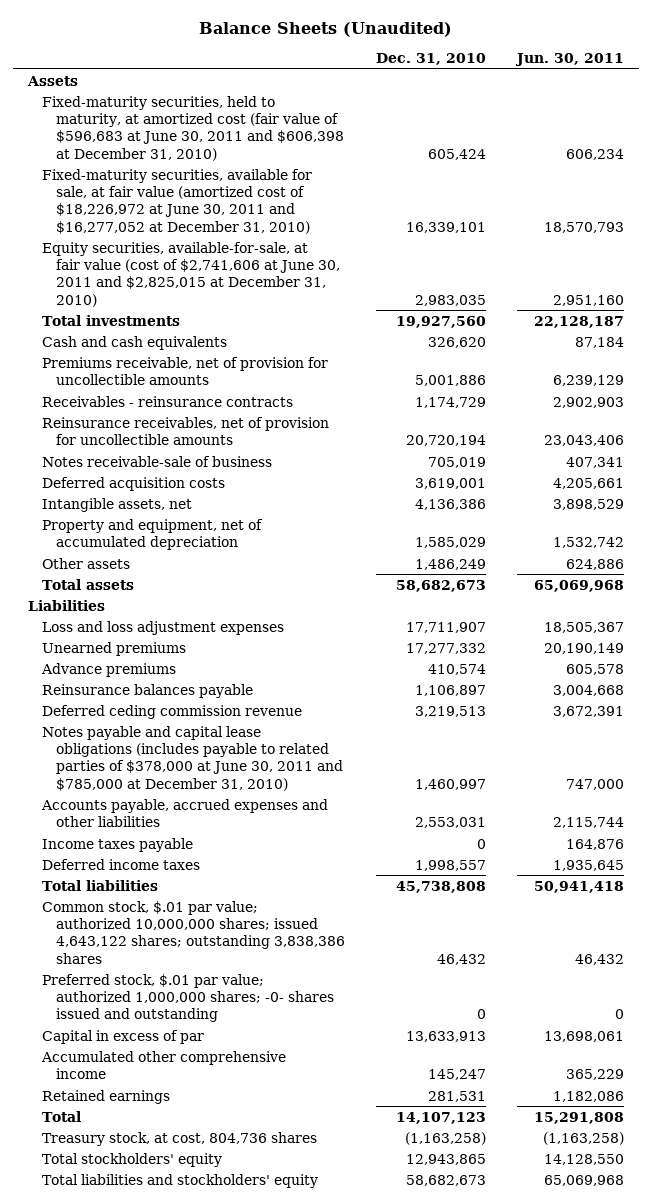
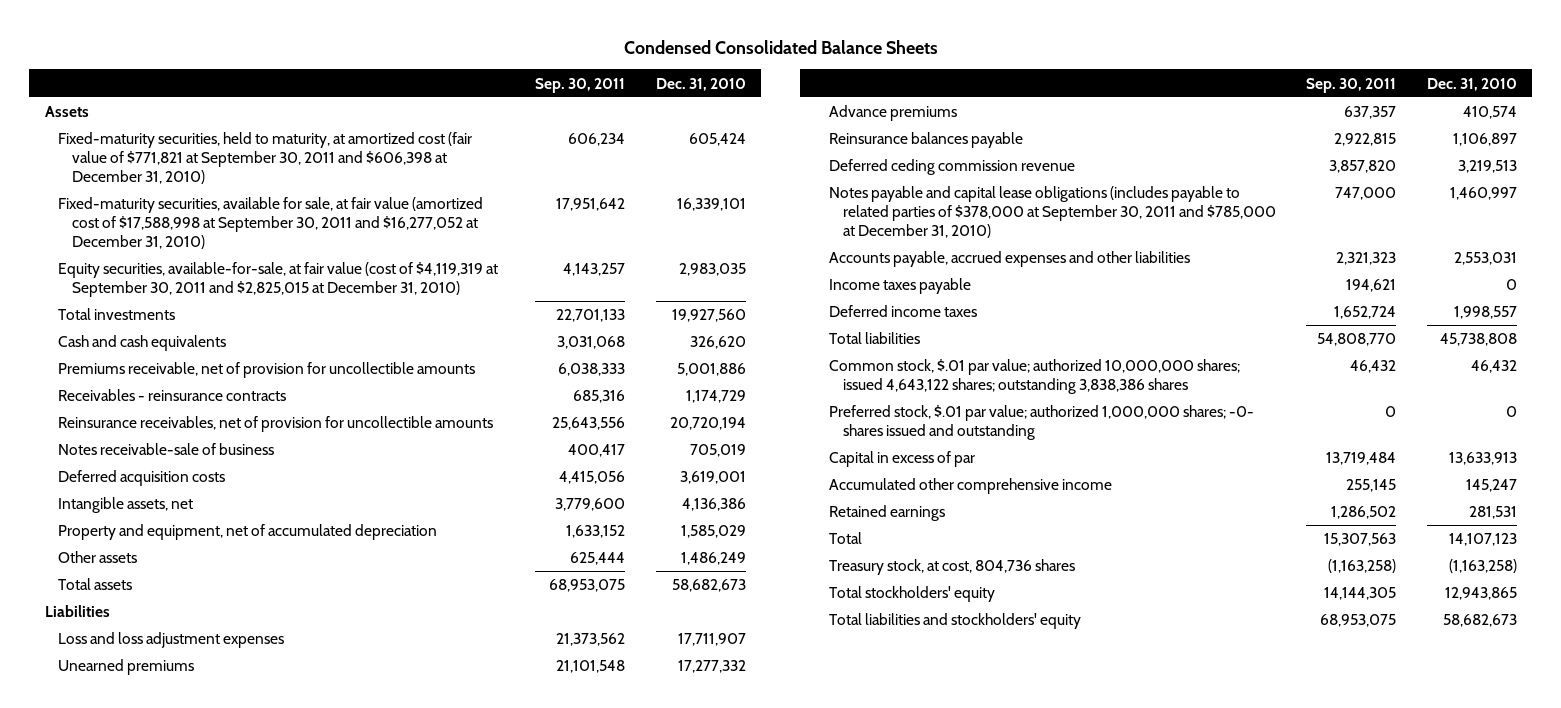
[199,22,453,38] Balance Sheets (Unaudited) -> [623,39,938,54] Condensed Consolidated Balance Sheets
[514,53,624,67] Jun. 30, 2011 -> none
none -> [535,77,626,93] Sep. 30, 2011
[42,95,345,161] Fixed-maturity securities, held to maturity, at amortized cost (fair value of $596,683 at June 30, 2011 and $606,398 at December 31, 2010) -> [58,132,473,184] Fixed-maturity securities, held to maturity, at amortized cost (fair value of $771,821 at September 30, 2011 and $606,398 at December 31, 2010)
[42,168,313,234] Fixed-maturity securities, available for sale, at fair value (amortized cost of $18,226,972 at June 30, 2011 and $16,277,052 at December 31, 2010) -> [58,197,484,249] Fixed-maturity securities, available for sale, at fair value (amortized cost of $17,588,998 at September 30, 2011 and $16,277,052 at December 31, 2010)
[42,241,341,307] Equity securities, available-for-sale, at fair value (cost of $2,741,606 at June 30, 2011 and $2,825,015 at December 31, 2010) -> [58,262,499,298] Equity securities, available-for-sale, at fair value (cost of $4,119,319 at September 30, 2011 and $2,825,015 at December 31, 2010)
[42,725,344,791] Notes payable and capital lease obligations (includes payable to related parties of $378,000 at June 30, 2011 and $785,000 at December 31, 2010) -> [829,186,1276,238] Notes payable and capital lease obligations (includes payable to related parties of $378,000 at September 30, 2011 and $785,000 at December 31, 2010)

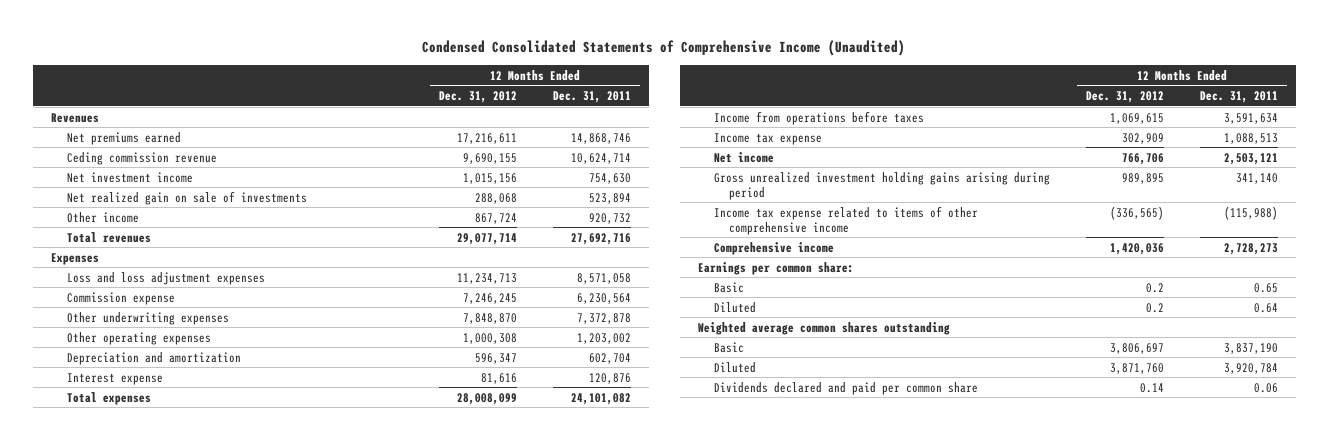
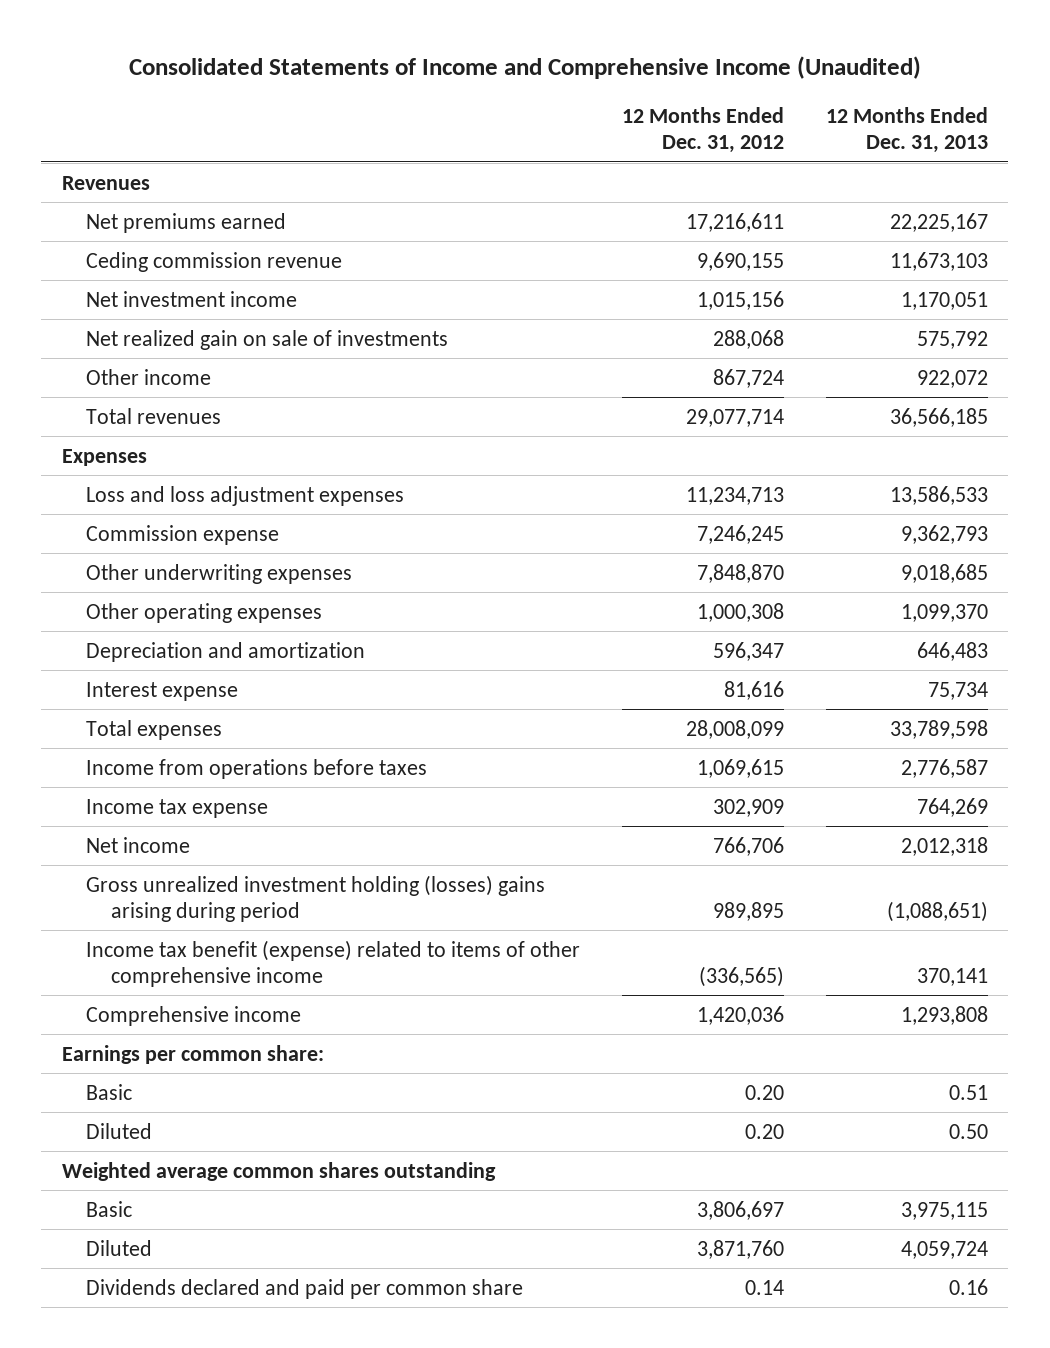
[422,40,906,57] Condensed Consolidated Statements of Comprehensive Income (Unaudited) -> [128,55,921,79] Consolidated Statements of Income and Comprehensive Income (Unaudited)
[552,90,631,103] Dec. 31, 2011 -> none
none -> [825,107,988,154] 12 Months Ended Dec. 31, 2013
[713,171,1050,200] Gross unrealized investment holding gains arising during period -> [86,874,546,922] Gross unrealized investment holding (losses) gains arising during period
[713,205,978,235] Income tax expense related to items of other comprehensive income -> [86,939,581,987] Income tax benefit (expense) related to items of other comprehensive income
[1145,282,1164,293] 0.2 -> [745,1084,785,1100] 0.20
[1145,302,1164,313] 0.2 -> [745,1123,785,1139] 0.20

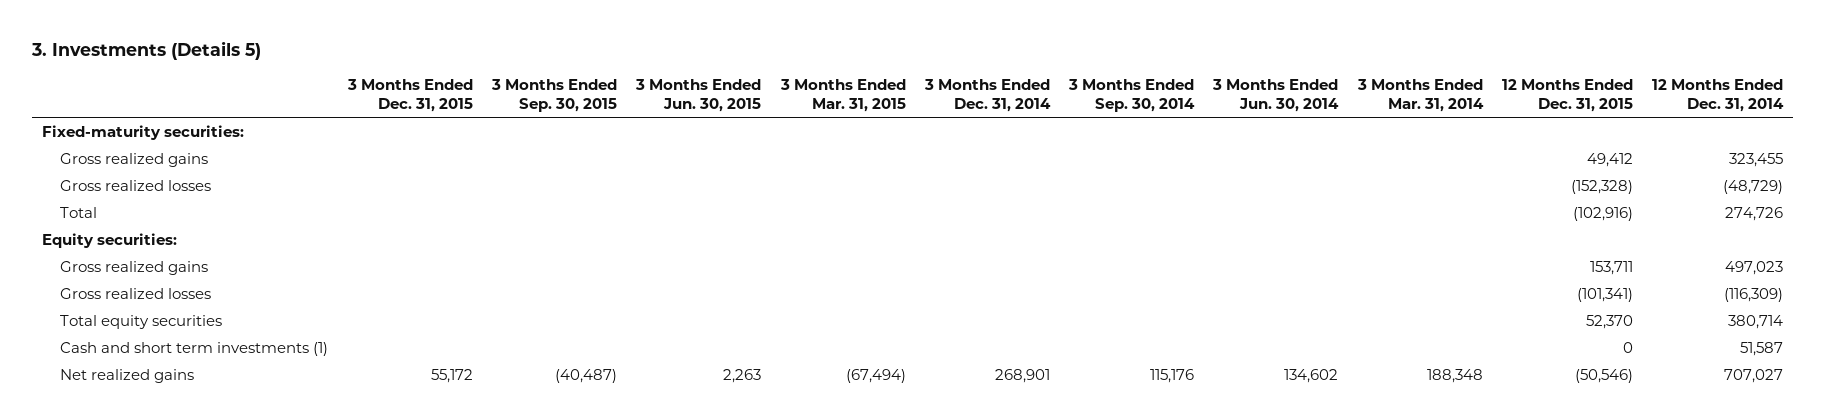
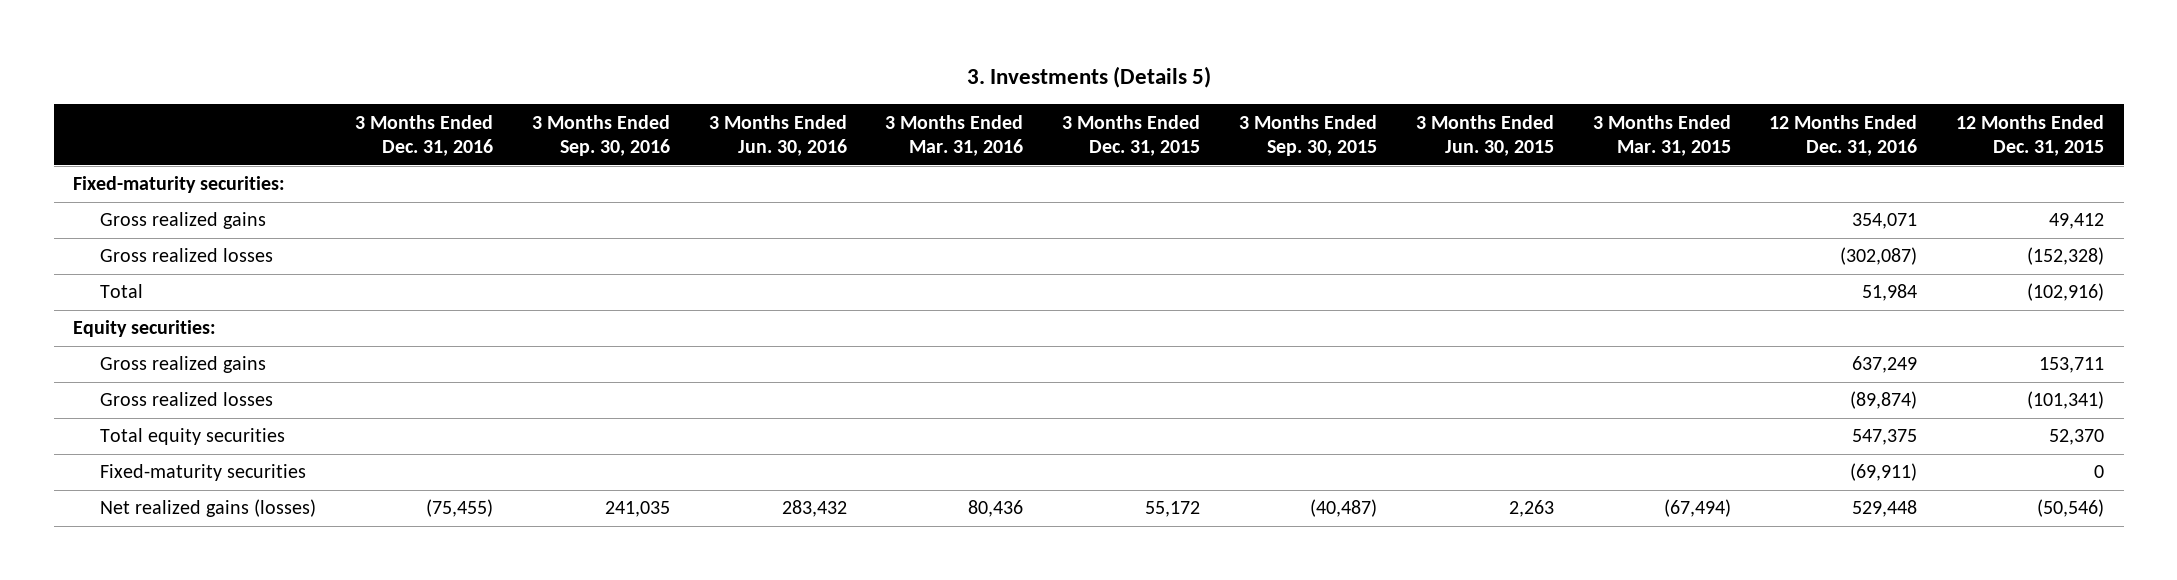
[923,79,1051,113] 3 Months Ended Dec. 31, 2014 -> none
[1068,79,1196,113] 3 Months Ended Sep. 30, 2014 -> none
[1212,79,1340,113] 3 Months Ended Jun. 30, 2014 -> none
[1356,79,1484,113] 3 Months Ended Mar. 31, 2014 -> none
[1652,79,1785,113] 12 Months Ended Dec. 31, 2014 -> none
none -> [354,114,493,156] 3 Months Ended Dec. 31, 2016
none -> [531,114,670,156] 3 Months Ended Sep. 30, 2016
none -> [708,114,847,156] 3 Months Ended Jun. 30, 2016
none -> [885,114,1024,156] 3 Months Ended Mar. 31, 2016
none -> [1769,114,1918,156] 12 Months Ended Dec. 31, 2016
[60,341,329,356] Cash and short term investments (1) -> [100,464,307,482] Fixed-maturity securities
[60,368,195,383] Net realized gains -> [100,499,317,518] Net realized gains (losses)

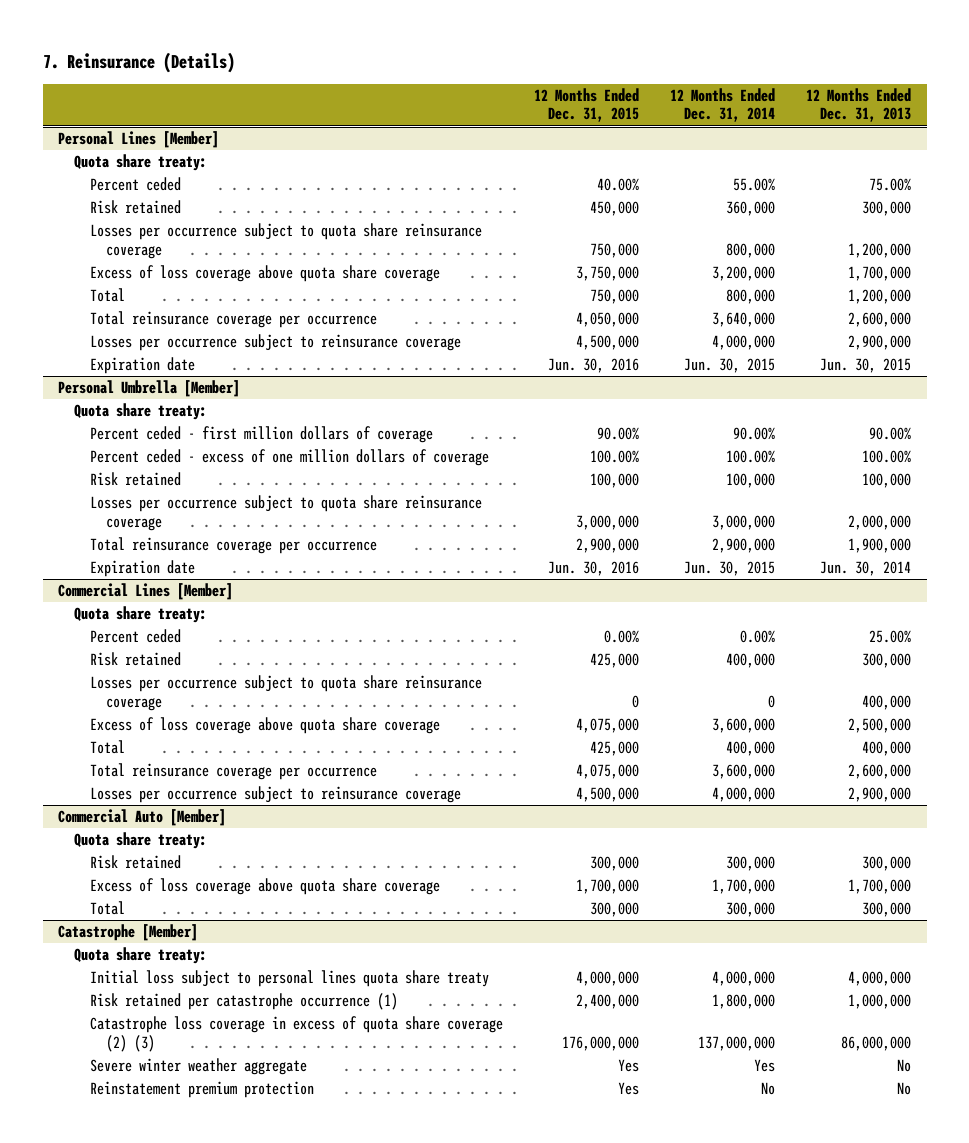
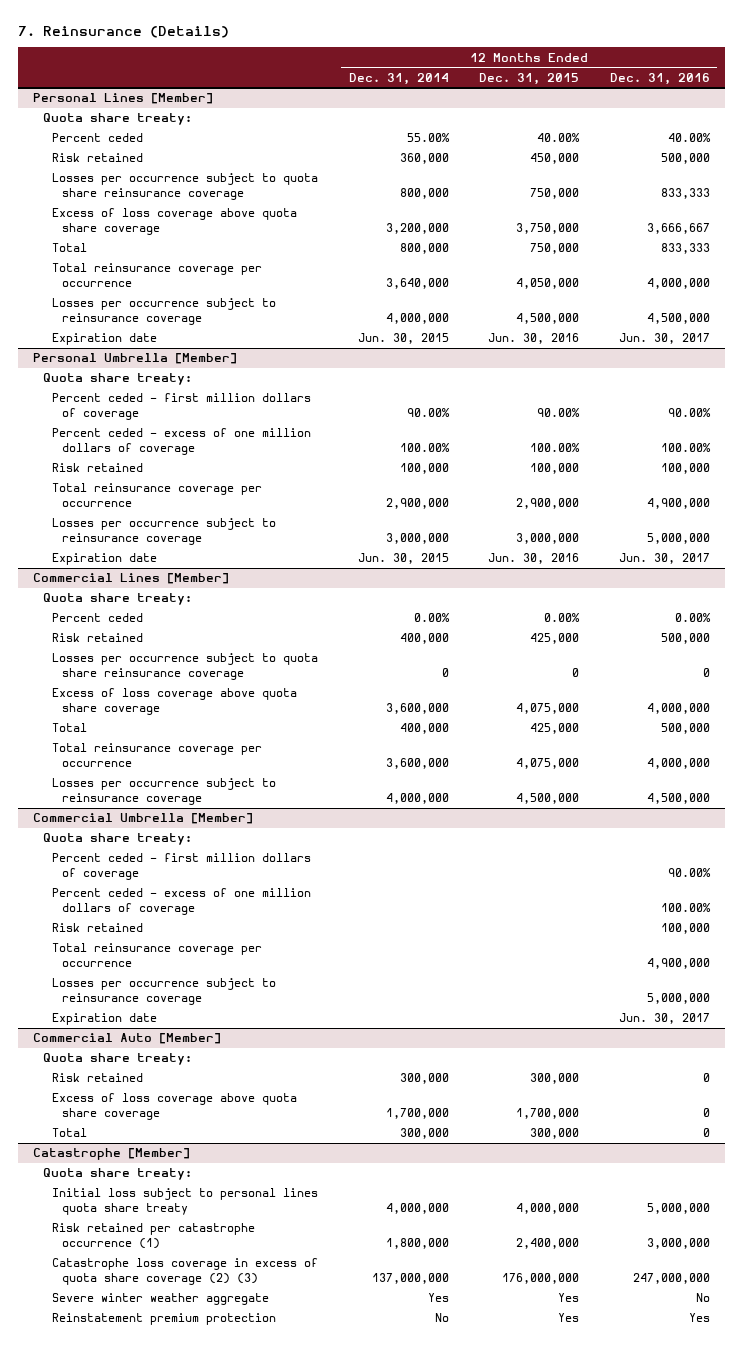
[806,87,912,123] 12 Months Ended Dec. 31, 2013 -> none
none -> [609,72,710,85] Dec. 31, 2016
[89,495,482,531] Losses per occurrence subject to quota share reinsurance coverage -> none
none -> [52,518,277,546] Losses per occurrence subject to reinsurance coverage
none -> [33,813,254,825] Commercial Umbrella [Member]
none -> [42,833,192,846] Quota share treaty:
none -> [52,853,312,881] Percent ceded - first million dollars of coverage
none -> [52,888,312,916] Percent ceded - excess of one million dollars of coverage
none -> [52,923,144,933] Risk retained
none -> [52,943,263,968] Total reinsurance coverage per occurrence
none -> [52,978,277,1006] Losses per occurrence subject to reinsurance coverage
none -> [52,1013,158,1026] Expiration date

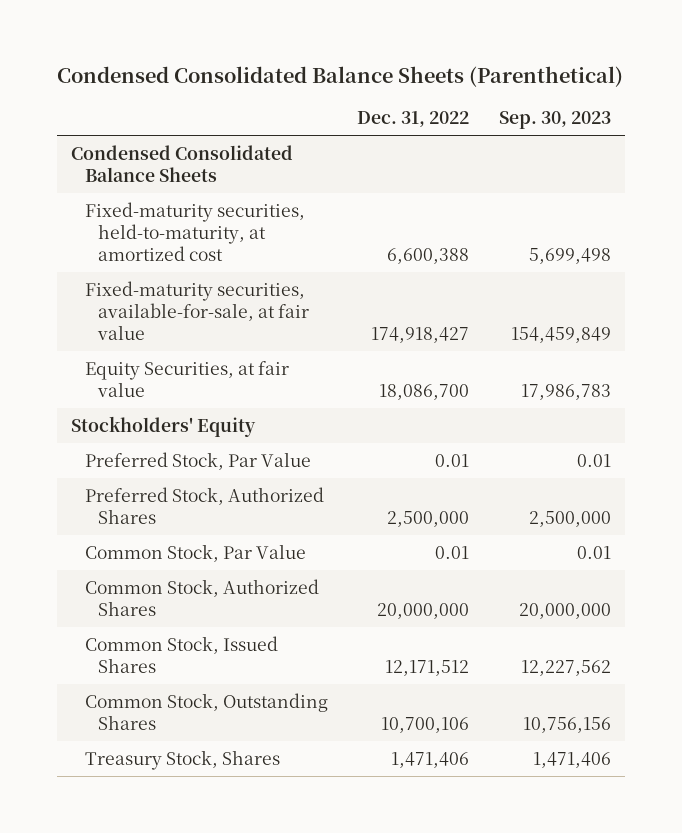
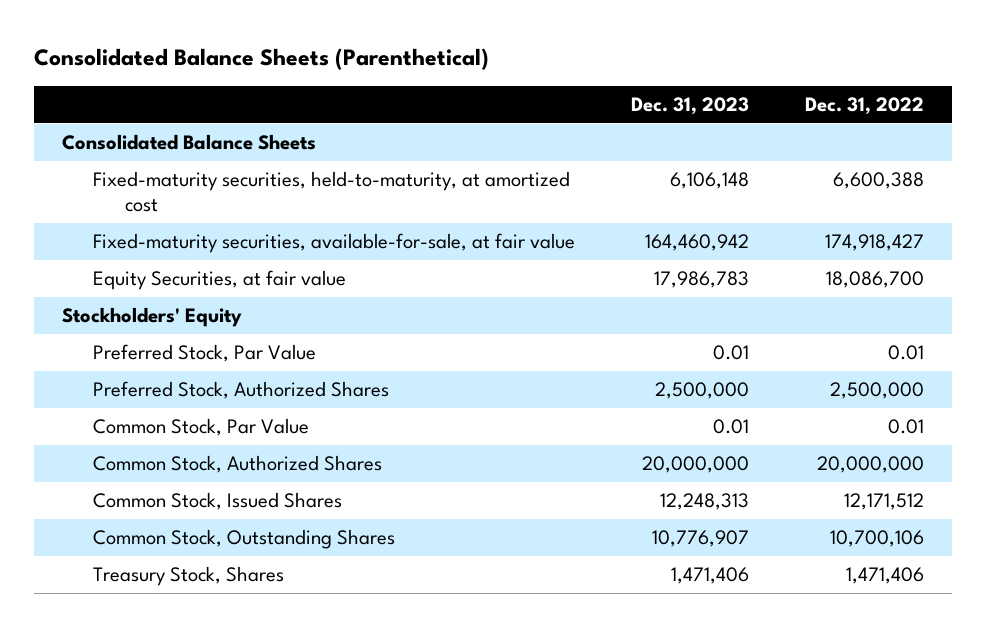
[56,66,623,88] Condensed Consolidated Balance Sheets (Parenthetical) -> [33,48,489,71] Consolidated Balance Sheets (Parenthetical)
[498,111,611,130] Sep. 30, 2023 -> none
none -> [631,97,750,116] Dec. 31, 2023
[71,144,294,182] Condensed Consolidated Balance Sheets -> [61,134,316,151] Consolidated Balance Sheets

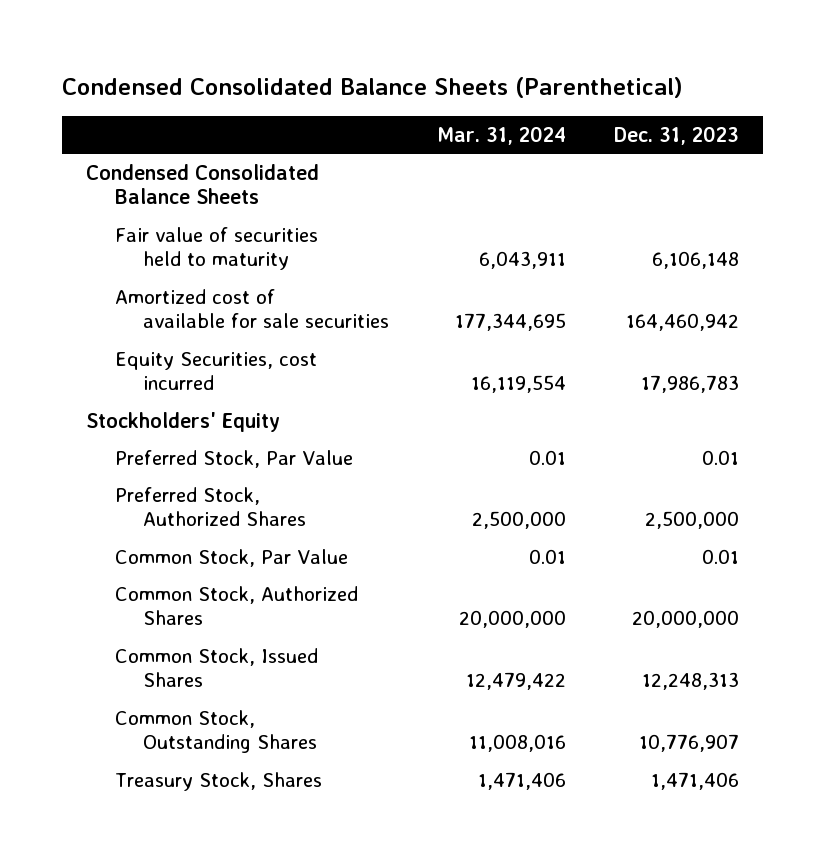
[33,48,489,71] Consolidated Balance Sheets (Parenthetical) -> [62,76,684,98] Condensed Consolidated Balance Sheets (Parenthetical)
[805,97,925,116] Dec. 31, 2022 -> none
none -> [437,125,567,145] Mar. 31, 2024
[93,233,576,254] Fixed-maturity securities, available-for-sale, at fair value -> none
[61,134,316,151] Consolidated Balance Sheets -> [86,163,320,205] Condensed Consolidated Balance Sheets
none -> [114,226,318,271] Fair value of securities held to maturity
[93,171,571,213] Fixed-maturity securities, held-to-maturity, at amortized cost -> [114,288,390,329] Amortized cost of available for sale securities
[670,172,750,190] 6,106,148 -> [626,313,740,332] 164,460,942
[93,270,347,291] Equity Securities, at fair value -> [114,351,317,391] Equity Securities, cost incurred

